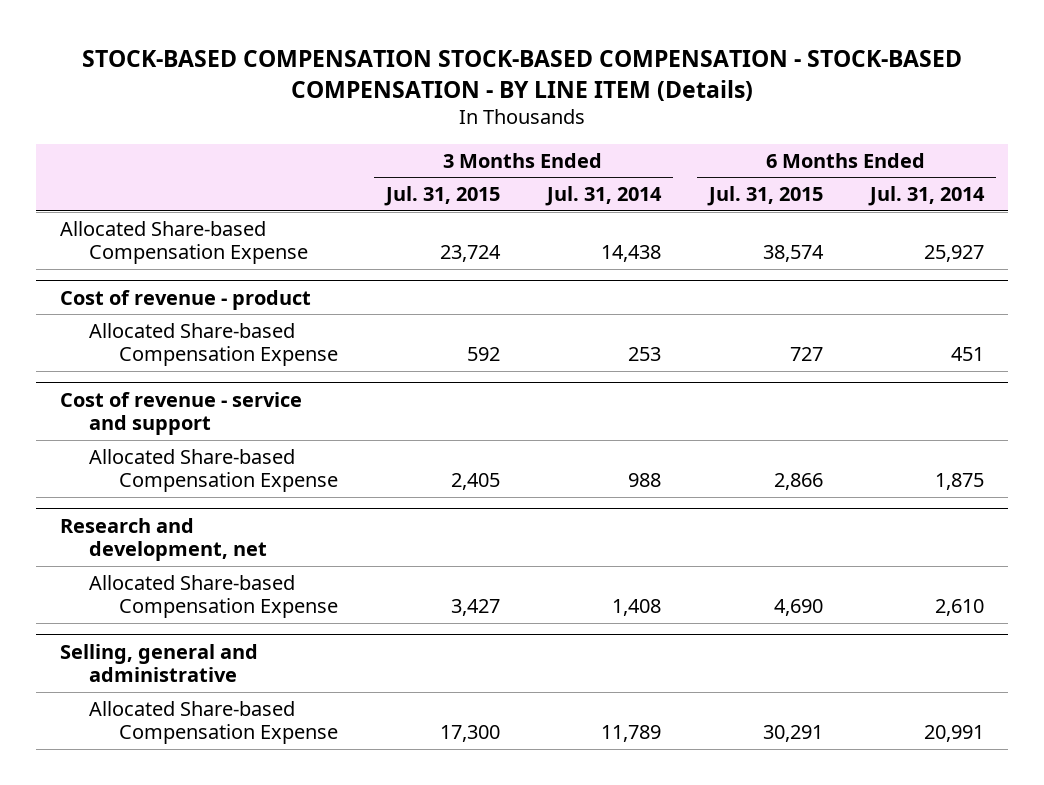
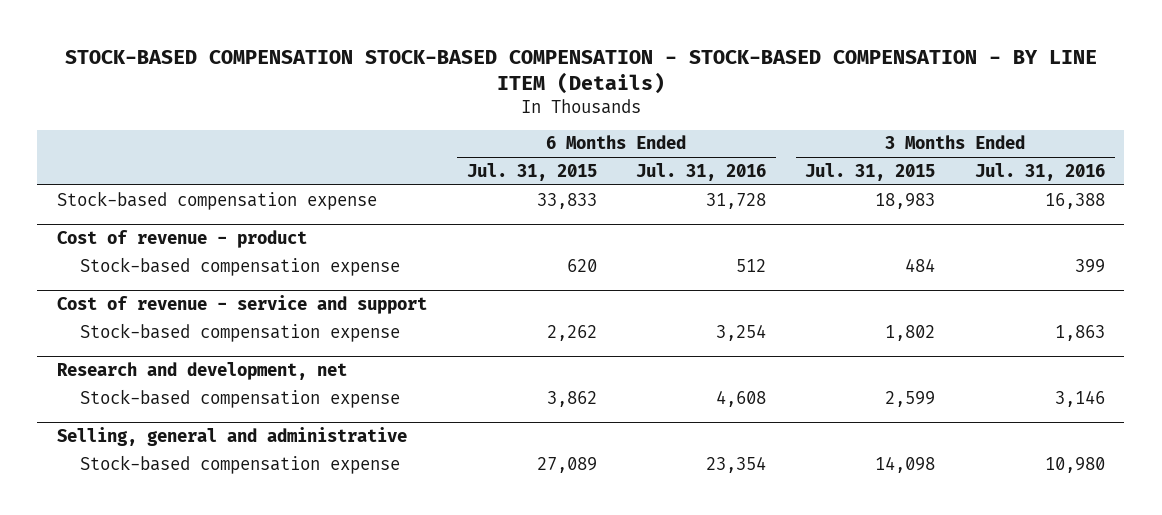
[545,186,663,207] Jul. 31, 2014 -> none
[868,186,986,207] Jul. 31, 2014 -> none
none -> [635,162,766,181] Jul. 31, 2016
none -> [974,162,1105,181] Jul. 31, 2016
[59,220,309,265] Allocated Share-based Compensation Expense -> [57,190,378,210] Stock-based compensation expense
[439,245,501,263] 23,724 -> [875,192,936,209] 18,983
[762,245,824,263] 38,574 -> [536,192,597,209] 33,833
[89,322,339,367] Allocated Share-based Compensation Expense -> [79,256,400,276] Stock-based compensation expense
[466,347,500,362] 592 -> [905,257,936,272] 484
[789,347,823,362] 727 -> [566,258,597,272] 620
[89,448,339,493] Allocated Share-based Compensation Expense -> [79,322,400,342] Stock-based compensation expense
[450,473,500,491] 2,405 -> [885,324,936,341] 1,802
[773,473,823,491] 2,866 -> [546,324,597,341] 2,262
[89,574,339,619] Allocated Share-based Compensation Expense -> [79,388,400,408] Stock-based compensation expense
[450,599,500,617] 3,427 -> [885,390,936,407] 2,599
[773,599,823,617] 4,690 -> [546,390,597,407] 3,862
[89,700,339,745] Allocated Share-based Compensation Expense -> [79,454,400,474] Stock-based compensation expense
[439,725,500,743] 17,300 -> [875,455,936,473] 14,098
[762,725,823,743] 30,291 -> [536,456,597,473] 27,089

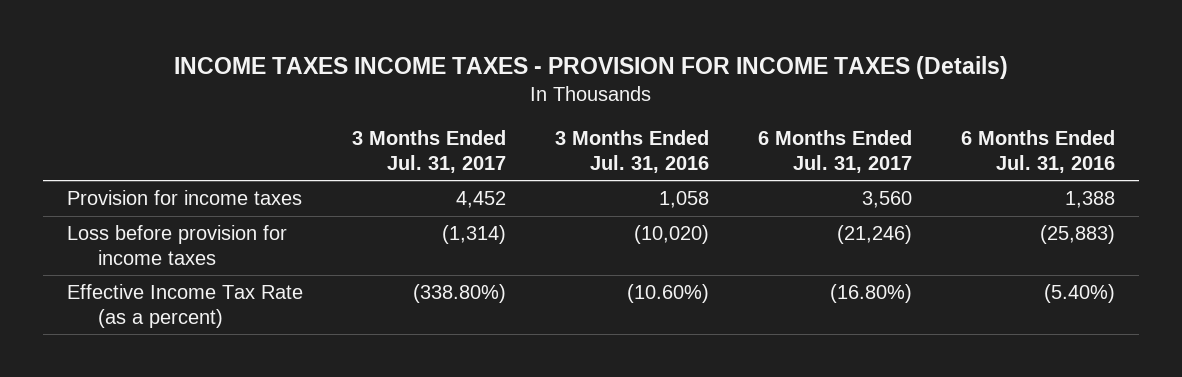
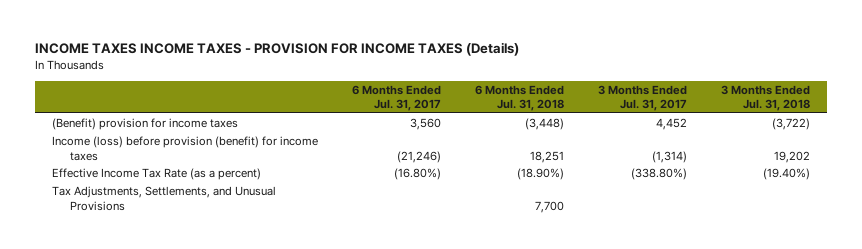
[554,130,709,174] 3 Months Ended Jul. 31, 2016 -> none
[960,130,1115,174] 6 Months Ended Jul. 31, 2016 -> none
none -> [475,84,565,112] 6 Months Ended Jul. 31, 2018
none -> [721,84,811,112] 3 Months Ended Jul. 31, 2018
[67,190,303,206] Provision for income taxes -> [51,117,238,130] (Benefit) provision for income taxes
[67,225,288,265] Loss before provision for income taxes -> [51,135,318,161] Income (loss) before provision (benefit) for income taxes
none -> [51,185,276,211] Tax Adjustments, Settlements, and Unusual Provisions

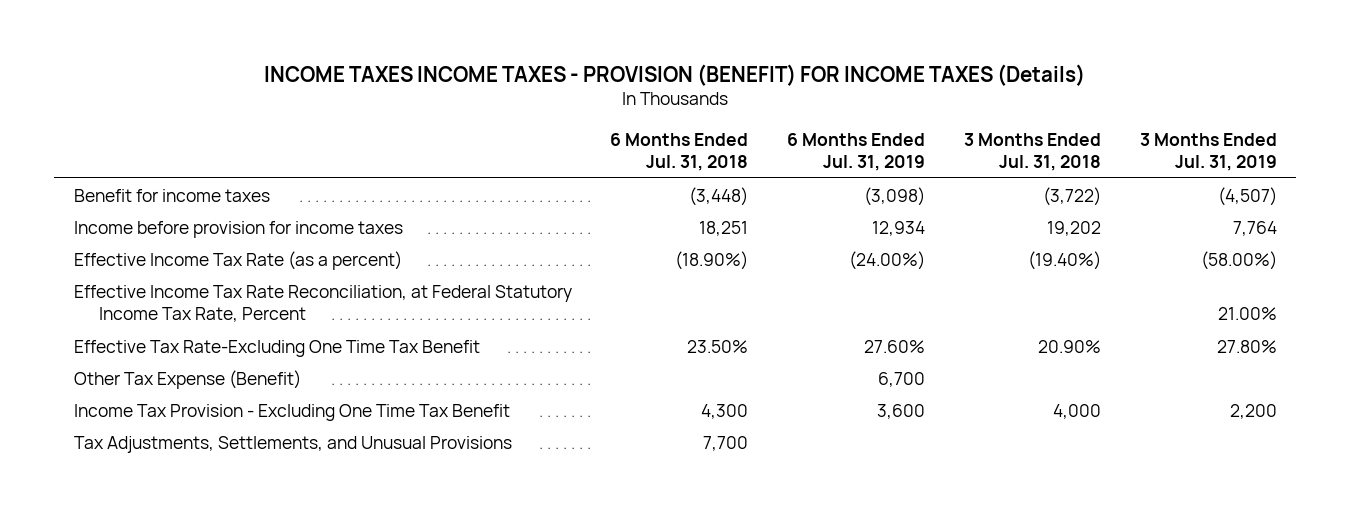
[34,42,519,57] INCOME TAXES INCOME TAXES - PROVISION FOR INCOME TAXES (Details) -> [264,63,1086,86] INCOME TAXES INCOME TAXES - PROVISION (BENEFIT) FOR INCOME TAXES (Details)
[351,84,441,112] 6 Months Ended Jul. 31, 2017 -> none
[598,84,688,112] 3 Months Ended Jul. 31, 2017 -> none
none -> [787,132,926,171] 6 Months Ended Jul. 31, 2019
none -> [1139,132,1277,171] 3 Months Ended Jul. 31, 2019
[51,117,238,130] (Benefit) provision for income taxes -> [73,188,270,202] Benefit for income taxes
[51,135,318,161] Income (loss) before provision (benefit) for income taxes -> [73,220,403,238] Income before provision for income taxes
none -> [73,284,572,322] Effective Income Tax Rate Reconciliation, at Federal Statutory Income Tax Rate, Percent
none -> [73,339,480,357] Effective Tax Rate-Excluding One Time Tax Benefit
none -> [73,369,301,389] Other Tax Expense (Benefit)
none -> [73,403,510,421] Income Tax Provision - Excluding One Time Tax Benefit

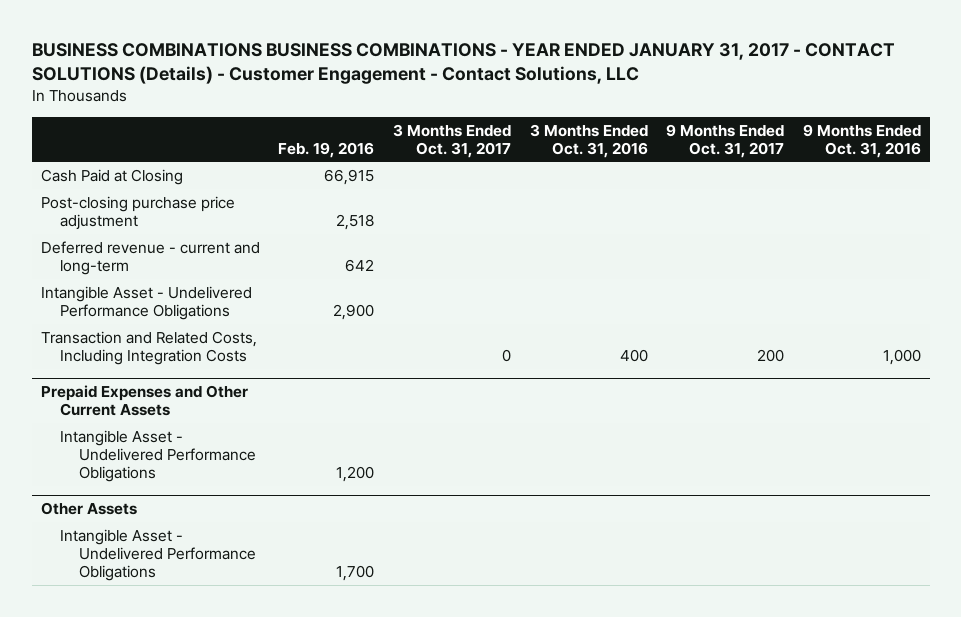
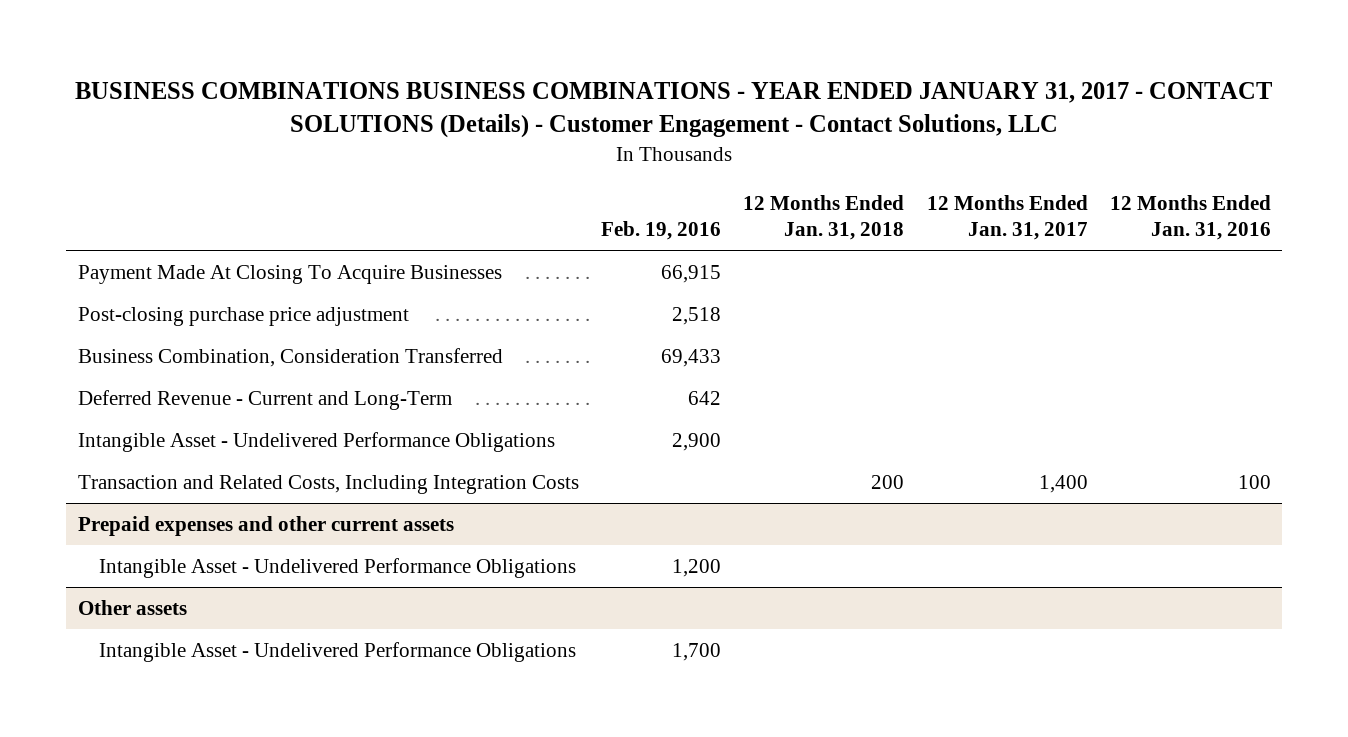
[392,123,511,158] 3 Months Ended Oct. 31, 2017 -> none
[529,123,648,158] 3 Months Ended Oct. 31, 2016 -> none
[666,123,785,158] 9 Months Ended Oct. 31, 2017 -> none
[802,123,921,158] 9 Months Ended Oct. 31, 2016 -> none
none -> [743,195,905,241] 12 Months Ended Jan. 31, 2018
none -> [926,195,1088,241] 12 Months Ended Jan. 31, 2017
none -> [1109,195,1271,241] 12 Months Ended Jan. 31, 2016
[40,168,183,185] Cash Paid at Closing -> [77,264,502,284] Payment Made At Closing To Acquire Businesses
none -> [77,347,503,367] Business Combination, Consideration Transferred
[40,240,260,276] Deferred revenue - current and long-term -> [77,389,452,410] Deferred Revenue - Current and Long-Term
[40,384,248,417] Prepaid Expenses and Other Current Assets -> [77,515,454,536] Prepaid expenses and other current assets
[40,501,137,515] Other Assets -> [77,599,187,615] Other assets

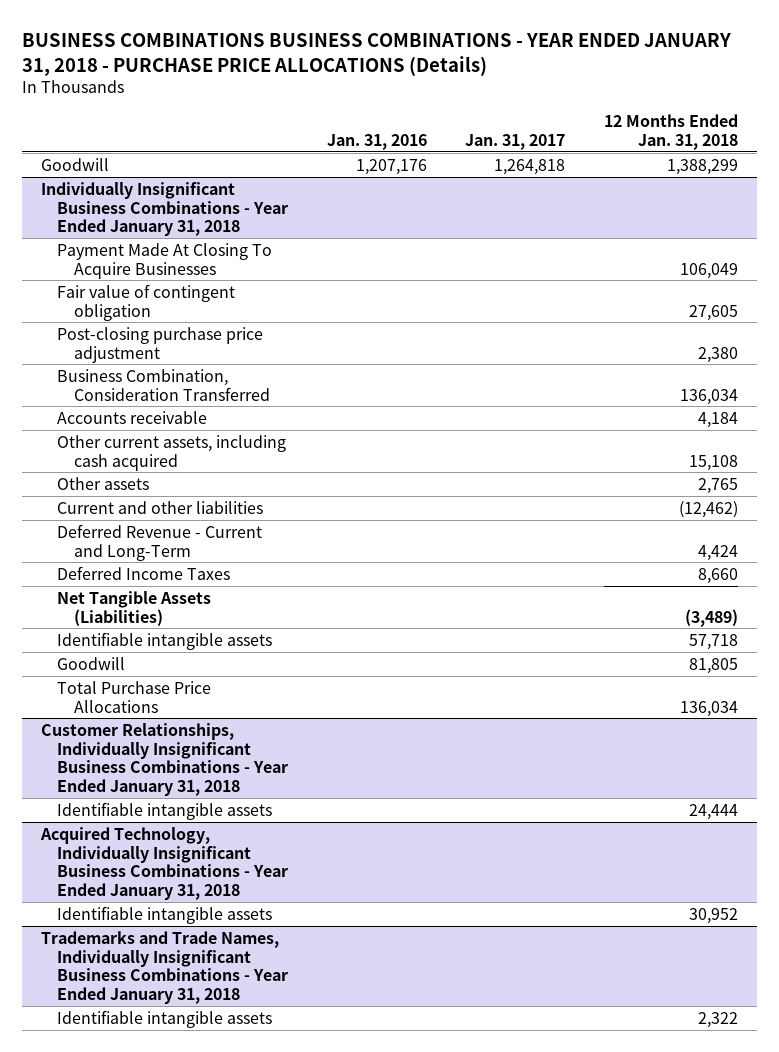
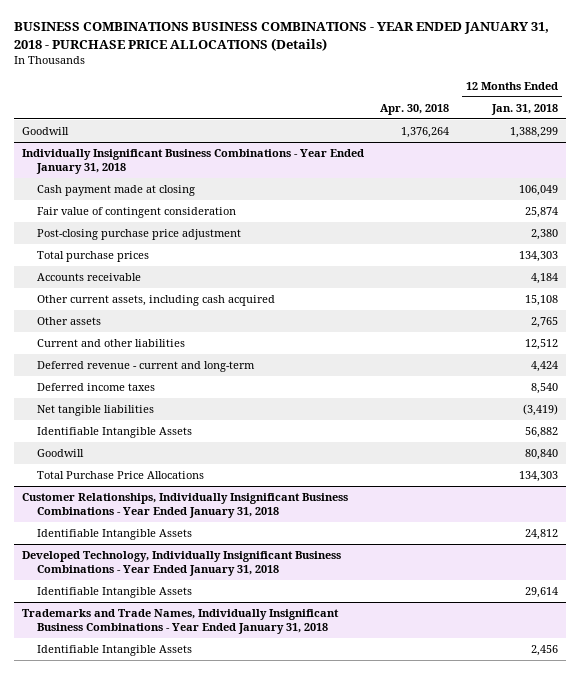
[326,133,427,150] Jan. 31, 2016 -> none
[465,133,566,150] Jan. 31, 2017 -> none
none -> [380,103,450,115] Apr. 30, 2018
[57,242,273,279] Payment Made At Closing To Acquire Businesses -> [37,184,196,196] Cash payment made at closing
[57,283,236,321] Fair value of contingent obligation -> [37,206,237,218] Fair value of contingent consideration
[688,304,738,321] 27,605 -> [524,206,558,218] 25,874
[57,368,270,401] Business Combination, Consideration Transferred -> none
none -> [37,250,150,262] Total purchase prices
[678,500,738,518] (12,462) -> [524,338,558,350] 12,512
[57,523,263,561] Deferred Revenue - Current and Long-Term -> [37,360,256,372] Deferred revenue - current and long-term
[57,565,231,580] Deferred Income Taxes -> [37,382,156,391] Deferred income taxes
[697,567,738,584] 8,660 -> [530,382,558,394] 8,540
[57,590,212,626] Net Tangible Assets (Liabilities) -> [37,404,155,416] Net tangible liabilities
[684,608,738,627] (3,489) -> [522,403,558,416] (3,419)
[57,631,273,650] Identifiable intangible assets -> [37,426,193,438] Identifiable Intangible Assets
[688,633,738,650] 57,718 -> [524,426,558,438] 56,882
[688,657,738,674] 81,805 -> [524,448,558,460] 80,840
[679,700,738,717] 136,034 -> [518,470,558,482] 134,303
[57,801,273,820] Identifiable intangible assets -> [37,528,193,540] Identifiable Intangible Assets
[688,803,738,820] 24,444 -> [524,528,558,540] 24,812
[39,826,289,901] Acquired Technology, Individually Insignificant Business Combinations - Year Ended January 31, 2018 -> [21,550,341,577] Developed Technology, Individually Insignificant Business Combinations - Year Ended January 31, 2018
[57,905,273,924] Identifiable intangible assets -> [37,586,193,598] Identifiable Intangible Assets
[688,907,738,924] 30,952 -> [524,586,558,598] 29,614
[57,1009,273,1028] Identifiable intangible assets -> [37,644,193,656] Identifiable Intangible Assets
[697,1011,738,1028] 2,322 -> [530,644,558,656] 2,456

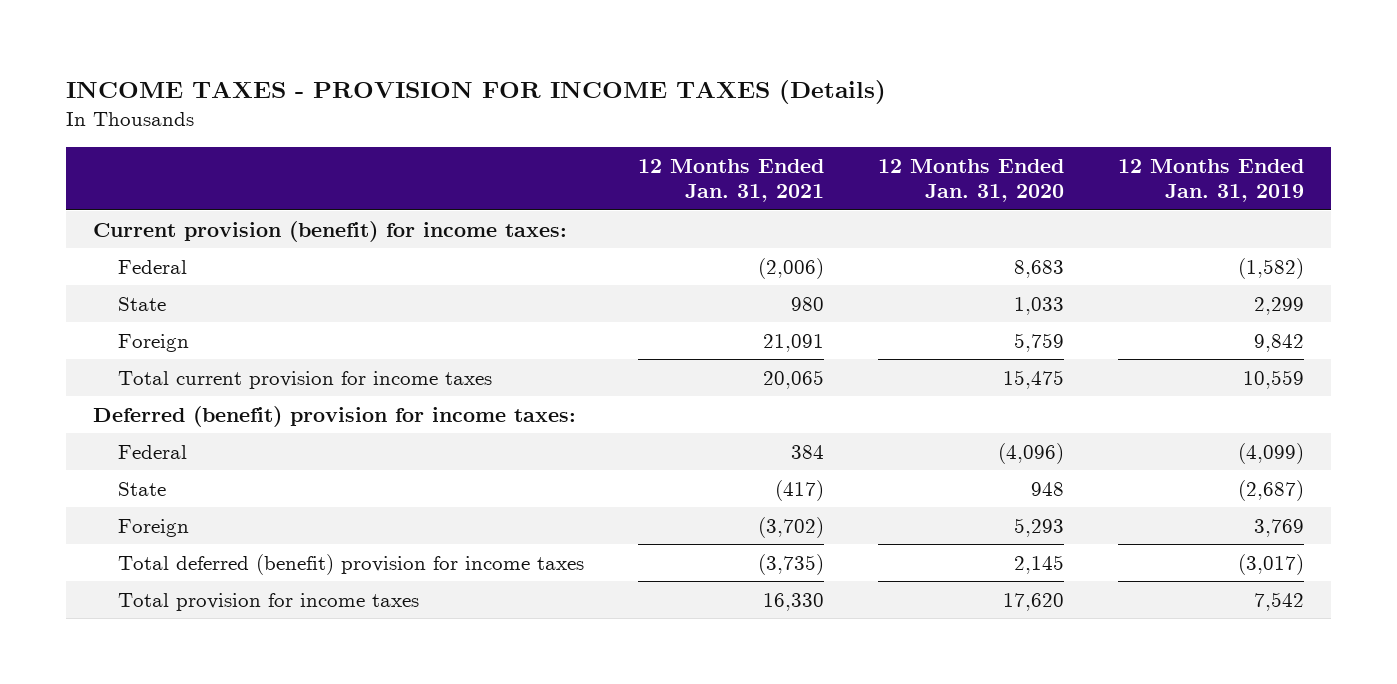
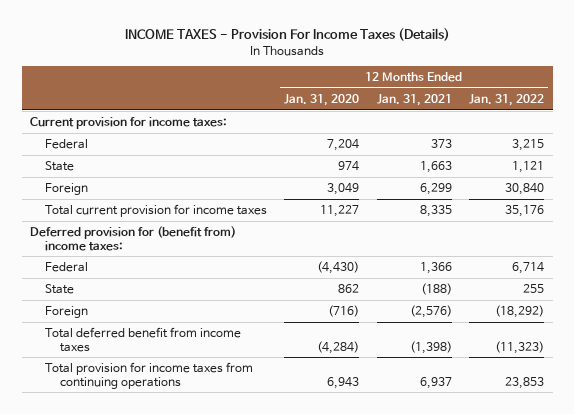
[65,80,886,105] INCOME TAXES - PROVISION FOR INCOME TAXES (Details) -> [125,28,451,42] INCOME TAXES - Provision For Income Taxes (Details)
[1117,158,1304,203] 12 Months Ended Jan. 31, 2019 -> none
none -> [469,93,545,106] Jan. 31, 2022
[92,220,567,242] Current provision (benefit) for income taxes: -> [30,116,228,129] Current provision for income taxes:
[757,257,824,279] (2,006) -> [430,138,452,148] 373
[1013,259,1064,278] 8,683 -> [327,138,360,151] 7,204
[790,296,824,311] 980 -> [419,160,452,173] 1,663
[1013,296,1064,315] 1,033 -> [338,160,360,171] 974
[762,333,824,352] 21,091 -> [419,182,452,195] 6,299
[1013,332,1064,352] 5,759 -> [327,182,360,195] 3,049
[762,369,824,389] 20,065 -> [419,204,452,217] 8,335
[1002,369,1064,389] 15,475 -> [320,204,360,217] 11,227
[92,405,576,427] Deferred (benefit) provision for income taxes: -> [30,225,237,251] Deferred provision for (benefit from) income taxes:
[790,444,824,459] 384 -> [419,261,452,274] 1,366
[997,442,1064,464] (4,096) -> [317,260,360,274] (4,430)
[774,479,824,501] (417) -> [420,282,452,295] (188)
[1030,481,1064,496] 948 -> [338,283,360,293] 862
[757,516,824,538] (3,702) -> [409,304,452,318] (2,576)
[1013,517,1064,537] 5,293 -> [328,304,360,317] (716)
[117,553,584,575] Total deferred (benefit) provision for income taxes -> [45,326,242,352] Total deferred benefit from income taxes
[757,553,824,575] (3,735) -> [409,340,452,354] (1,398)
[1013,554,1064,574] 2,145 -> [317,340,360,354] (4,284)
[117,592,419,611] Total provision for income taxes -> [45,361,254,389] Total provision for income taxes from continuing operations
[762,592,824,611] 16,330 -> [419,376,452,389] 6,937
[1002,592,1064,611] 17,620 -> [327,376,360,389] 6,943

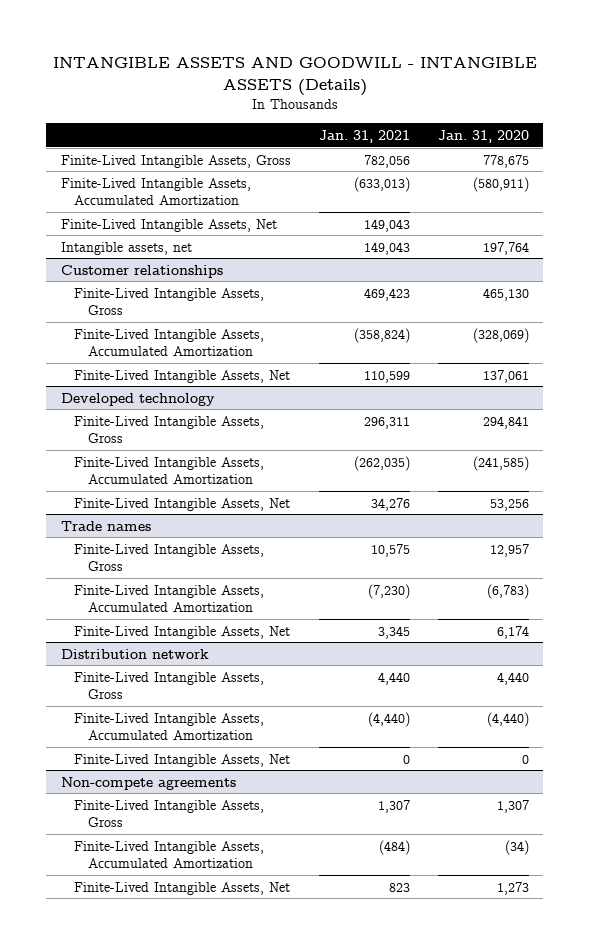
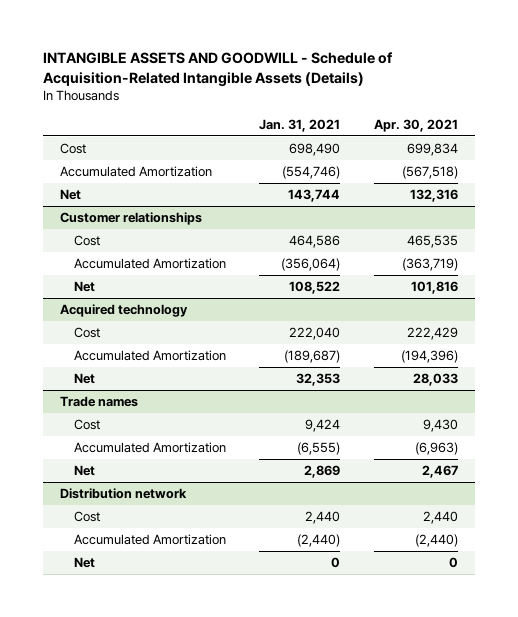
[52,57,537,97] INTANGIBLE ASSETS AND GOODWILL - INTANGIBLE ASSETS (Details) -> [43,52,394,87] INTANGIBLE ASSETS AND GOODWILL - Schedule of Acquisition-Related Intangible Assets (Details)
[438,129,530,143] Jan. 31, 2020 -> none
none -> [374,119,459,133] Apr. 30, 2021
[60,154,291,168] Finite-Lived Intangible Assets, Gross -> none
[60,241,192,255] Intangible assets, net -> none
none -> [60,143,87,155] Cost
[60,177,251,205] Finite-Lived Intangible Assets, Accumulated Amortization -> [60,166,213,178] Accumulated Amortization
[353,176,410,192] (633,013) -> [282,166,341,180] (554,746)
[60,218,277,232] Finite-Lived Intangible Assets, Net -> [60,189,82,201] Net
[363,218,410,232] 149,043 -> [288,189,341,203] 143,744
[74,287,265,315] Finite-Lived Intangible Assets, Gross -> none
[74,415,265,443] Finite-Lived Intangible Assets, Gross -> none
none -> [73,235,100,247] Cost
[74,328,265,356] Finite-Lived Intangible Assets, Accumulated Amortization -> [73,258,226,270] Accumulated Amortization
[353,327,410,343] (358,824) -> [281,258,341,272] (356,064)
[74,369,291,383] Finite-Lived Intangible Assets, Net -> [73,281,95,293] Net
[363,370,410,383] 110,599 -> [289,281,341,295] 108,522
[60,392,215,406] Developed technology -> [60,304,189,318] Acquired technology
none -> [73,327,100,339] Cost
[74,456,265,484] Finite-Lived Intangible Assets, Accumulated Amortization -> [73,350,226,362] Accumulated Amortization
[353,455,410,471] (262,035) -> [284,350,341,364] (189,687)
[74,497,291,511] Finite-Lived Intangible Assets, Net -> [73,373,95,385] Net
[370,497,410,511] 34,276 -> [296,373,341,387] 32,353
[74,543,265,571] Finite-Lived Intangible Assets, Gross -> none
none -> [73,419,100,431] Cost
[74,584,265,612] Finite-Lived Intangible Assets, Accumulated Amortization -> [73,442,226,454] Accumulated Amortization
[367,583,410,599] (7,230) -> [297,442,341,456] (6,555)
[74,625,291,639] Finite-Lived Intangible Assets, Net -> [73,465,95,477] Net
[377,625,410,639] 3,345 -> [304,465,341,479] 2,869
[74,671,265,699] Finite-Lived Intangible Assets, Gross -> none
[60,776,236,790] Non-compete agreements -> none
[74,799,265,827] Finite-Lived Intangible Assets, Gross -> none
[74,840,265,868] Finite-Lived Intangible Assets, Accumulated Amortization -> none
[74,881,291,895] Finite-Lived Intangible Assets, Net -> none
none -> [73,511,100,523] Cost
[74,712,265,740] Finite-Lived Intangible Assets, Accumulated Amortization -> [73,534,226,546] Accumulated Amortization
[367,711,410,727] (4,440) -> [297,534,341,548] (2,440)
[74,753,291,767] Finite-Lived Intangible Assets, Net -> [73,557,95,569] Net

